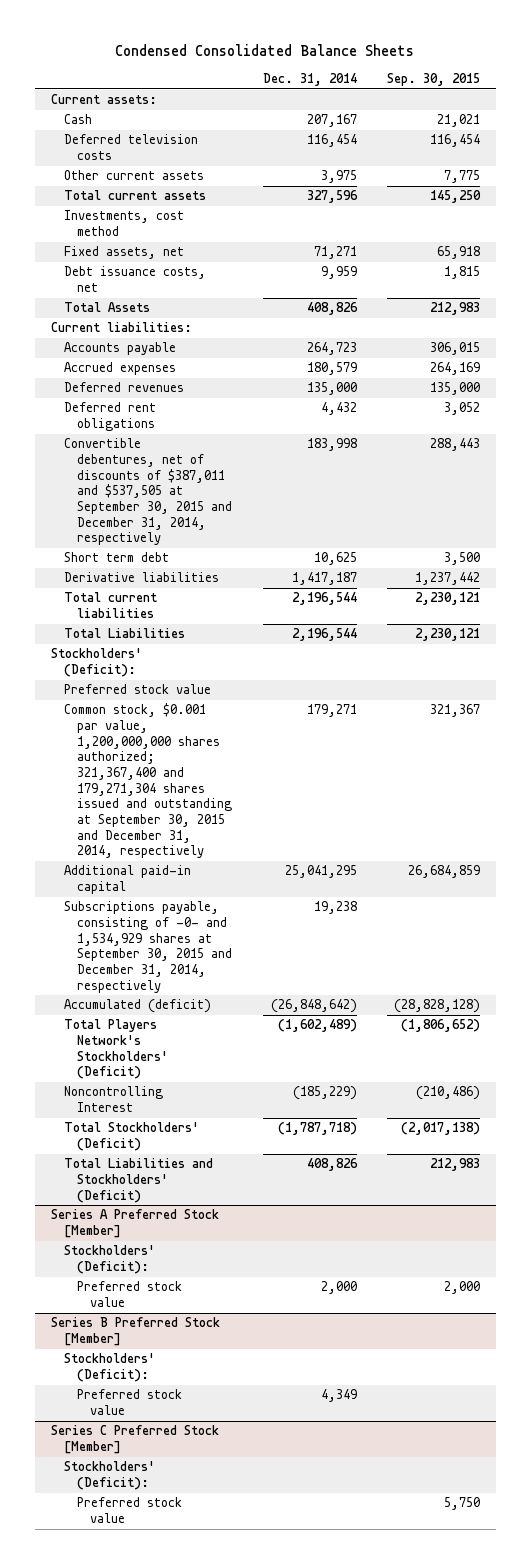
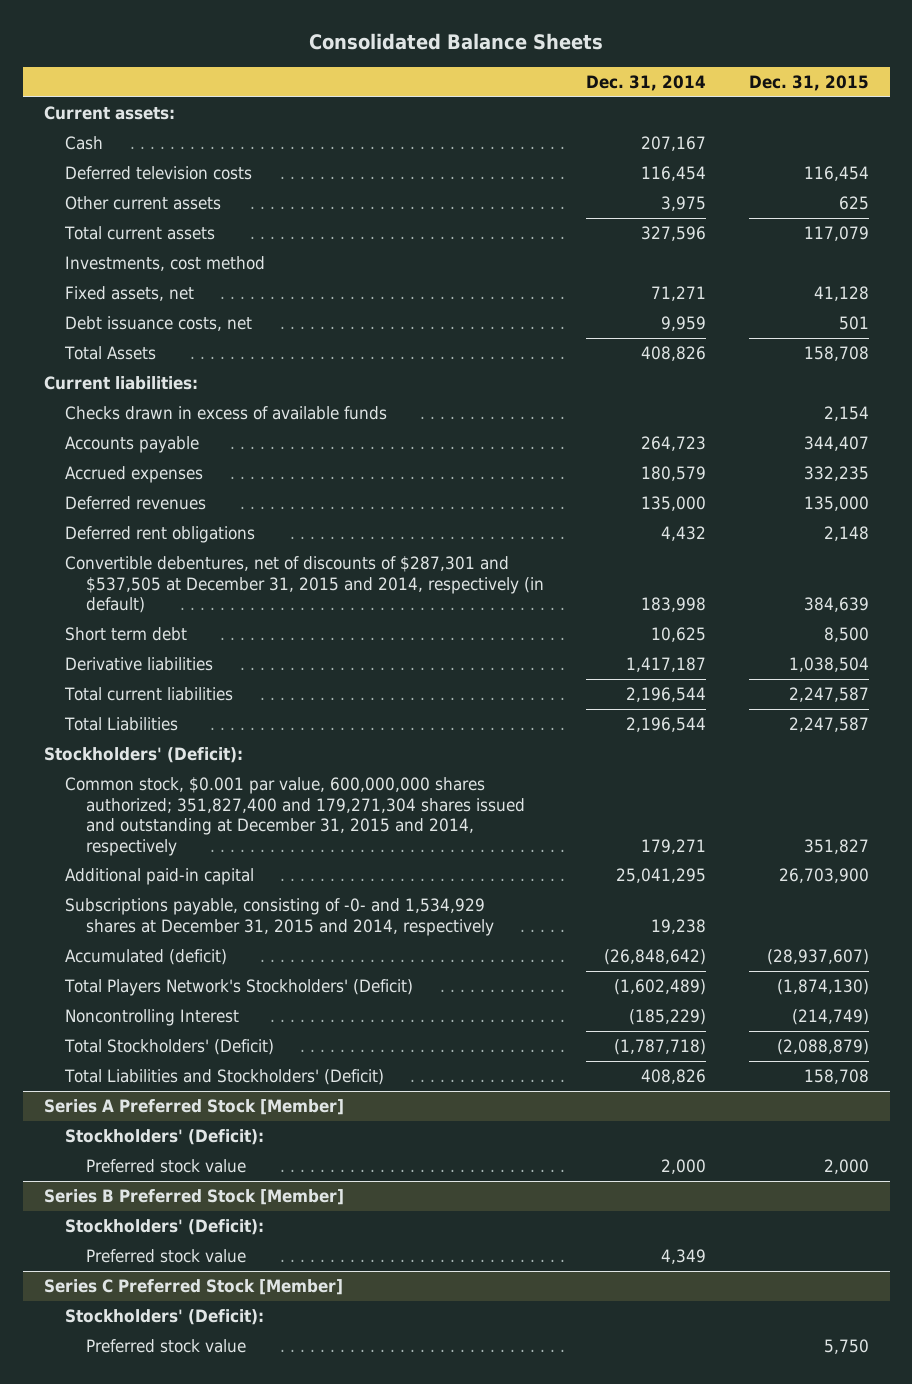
[115,43,415,56] Condensed Consolidated Balance Sheets -> [309,33,604,51] Consolidated Balance Sheets
[387,73,481,87] Sep. 30, 2015 -> none
none -> [748,74,869,91] Dec. 31, 2015
none -> [65,406,388,421] Checks drawn in excess of available funds
[63,438,233,546] Convertible debentures, net of discounts of $387,011 and $537,505 at September 30, 2015 and December 31, 2014, respectively -> [65,556,545,614] Convertible debentures, net of discounts of $287,301 and $537,505 at December 31, 2015 and 2014, respectively (in default)
[63,684,211,695] Preferred stock value -> none
[63,703,233,859] Common stock, $0.001 par value, 1,200,000,000 shares authorized; 321,367,400 and 179,271,304 shares issued and outstanding at September 30, 2015 and December 31, 2014, respectively -> [65,777,526,856] Common stock, $0.001 par value, 600,000,000 shares authorized; 351,827,400 and 179,271,304 shares issued and outstanding at December 31, 2015 and 2014, respectively
[63,901,233,993] Subscriptions payable, consisting of -0- and 1,534,929 shares at September 30, 2015 and December 31, 2014, respectively -> [65,898,495,936] Subscriptions payable, consisting of -0- and 1,534,929 shares at December 31, 2015 and 2014, respectively

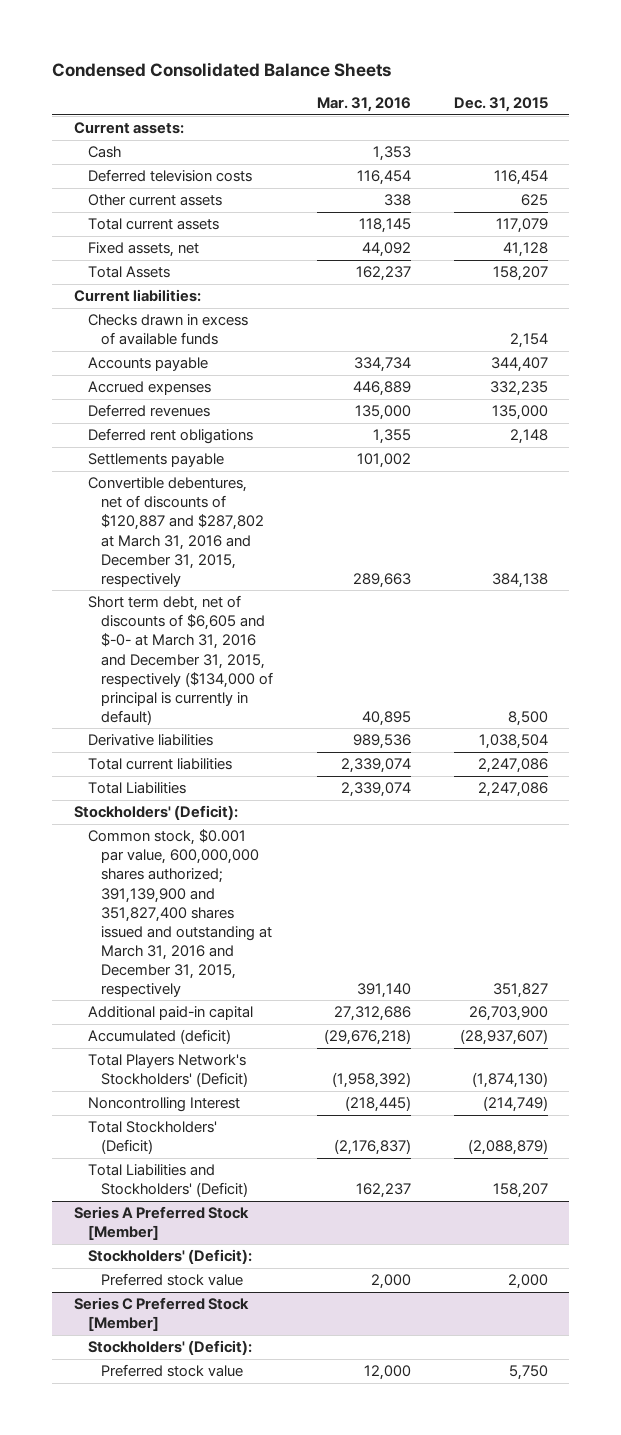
[309,33,604,51] Consolidated Balance Sheets -> [52,61,392,77] Condensed Consolidated Balance Sheets
[586,74,707,91] Dec. 31, 2014 -> none
none -> [316,97,411,113] Mar. 31, 2016
[65,256,266,272] Investments, cost method -> none
[65,316,253,332] Debt issuance costs, net -> none
[803,346,869,362] 158,708 -> [492,266,548,282] 158,207
none -> [87,453,224,468] Settlements payable
[65,556,545,614] Convertible debentures, net of discounts of $287,301 and $537,505 at December 31, 2015 and 2014, respectively (in default) -> [87,477,265,587] Convertible debentures, net of discounts of $120,887 and $287,802 at March 31, 2016 and December 31, 2015, respectively
[803,597,869,613] 384,639 -> [491,572,548,588] 384,138
[65,627,188,642] Short term debt -> [87,595,274,725] Short term debt, net of discounts of $6,605 and $-0- at March 31, 2016 and December 31, 2015, respectively ($134,000 of principal is currently in default)
[788,687,869,703] 2,247,587 -> [477,758,548,774] 2,247,086
[788,717,869,733] 2,247,587 -> [477,782,548,798] 2,247,086
[65,777,526,856] Common stock, $0.001 par value, 600,000,000 shares authorized; 351,827,400 and 179,271,304 shares issued and outstanding at December 31, 2015 and 2014, respectively -> [87,829,273,997] Common stock, $0.001 par value, 600,000,000 shares authorized; 391,139,900 and 351,827,400 shares issued and outstanding at March 31, 2016 and December 31, 2015, respectively
[65,898,495,936] Subscriptions payable, consisting of -0- and 1,534,929 shares at December 31, 2015 and 2014, respectively -> none
[803,1069,869,1085] 158,708 -> [492,1183,548,1199] 158,207
[43,1189,344,1206] Series B Preferred Stock [Member] -> none
[65,1219,265,1236] Stockholders' (Deficit): -> none
[86,1249,247,1264] Preferred stock value -> none

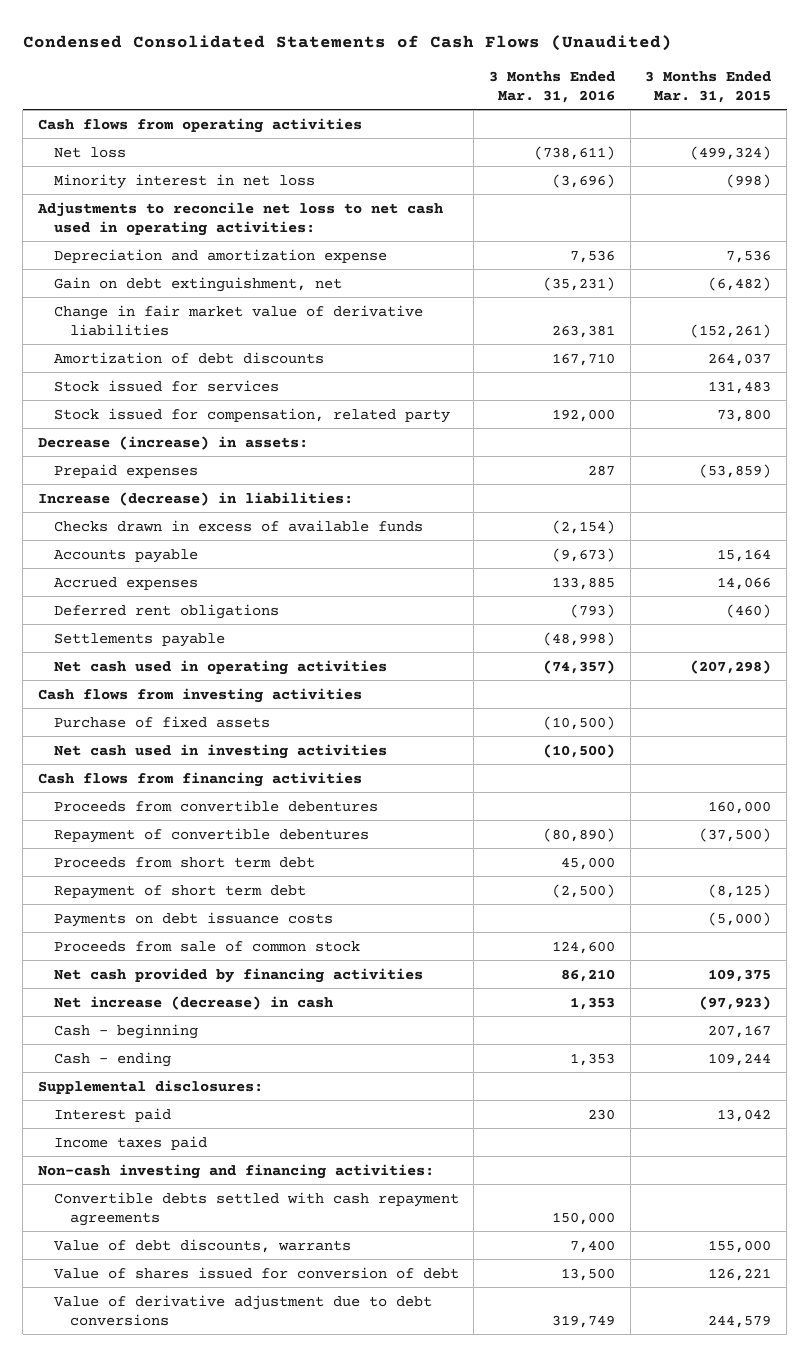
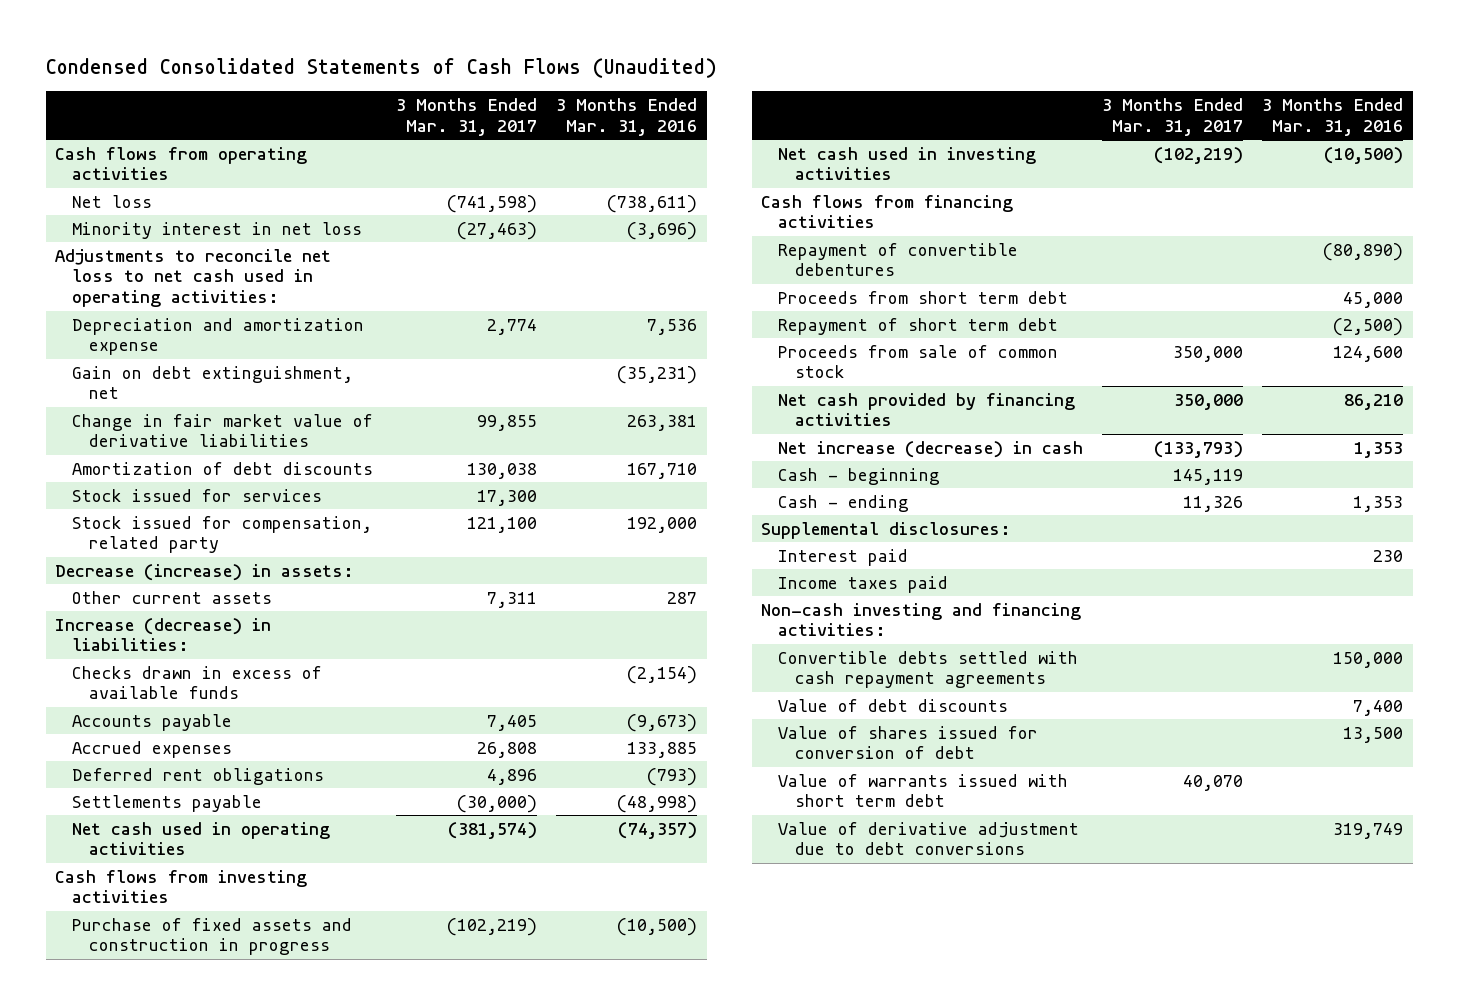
[645,70,772,103] 3 Months Ended Mar. 31, 2015 -> none
none -> [396,98,538,136] 3 Months Ended Mar. 31, 2017
[53,463,198,478] Prepaid expenses -> [72,590,273,604] Other current assets
[53,715,270,728] Purchase of fixed assets -> [72,917,353,956] Purchase of fixed assets and construction in progress
[53,799,378,812] Proceeds from convertible debentures -> none
[53,911,333,927] Payments on debt issuance costs -> none
[53,1238,351,1253] Value of debt discounts, warrants -> [778,698,1009,712] Value of debt discounts
none -> [778,773,1069,808] Value of warrants issued with short term debt

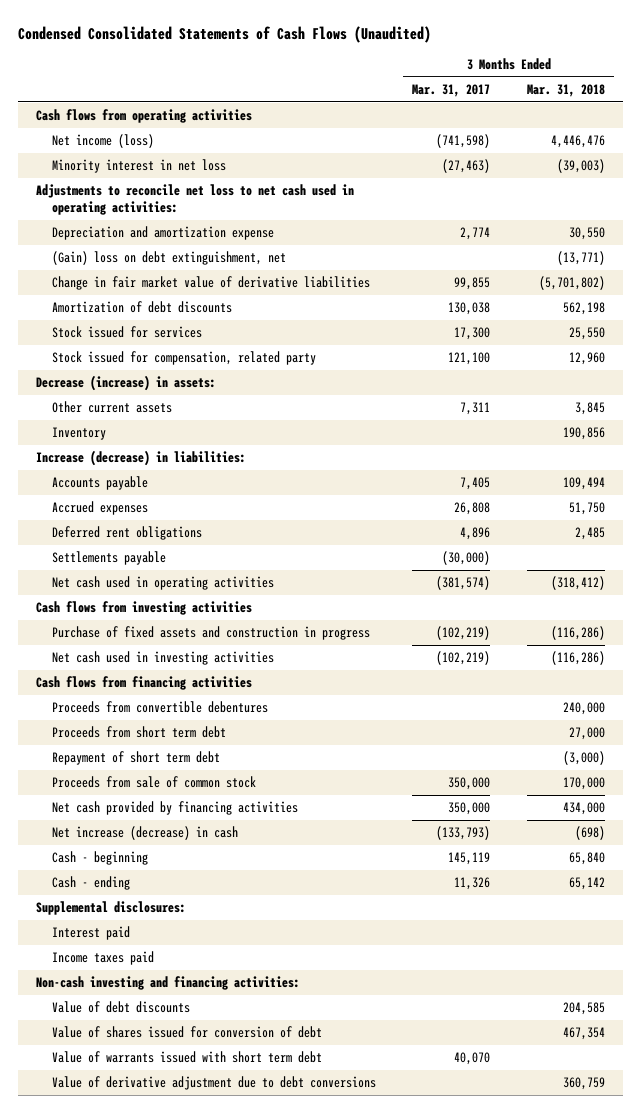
[556,98,698,136] 3 Months Ended Mar. 31, 2016 -> none
none -> [526,84,605,98] Mar. 31, 2018
[72,194,153,208] Net loss -> [51,134,154,149] Net income (loss)
[72,365,354,400] Gain on debt extinguishment, net -> [51,251,286,266] (Gain) loss on debt extinguishment, net
none -> [51,427,106,441] Inventory
[72,665,323,700] Checks drawn in excess of available funds -> none
[778,242,1019,277] Repayment of convertible debentures -> none
none -> [51,701,268,714] Proceeds from convertible debentures
[778,650,1079,689] Convertible debts settled with cash repayment agreements -> none

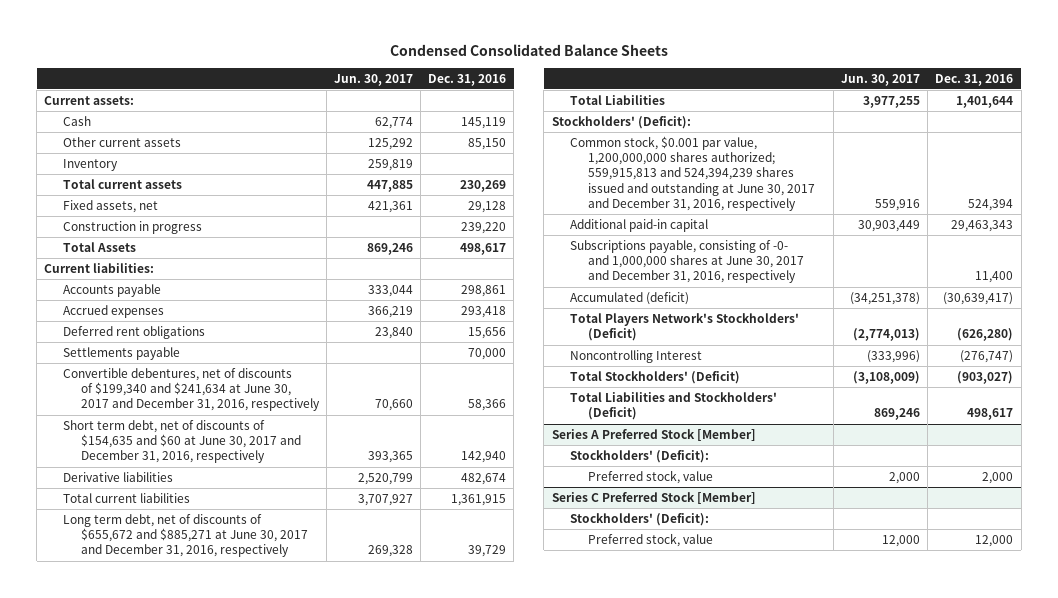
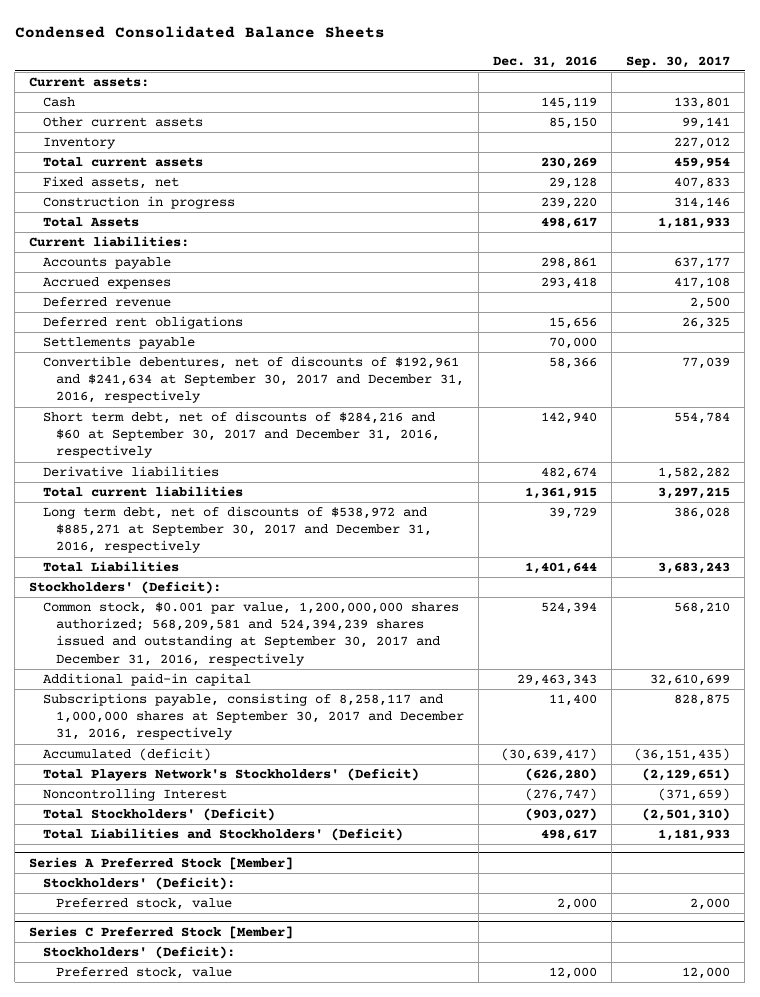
[334,73,414,86] Jun. 30, 2017 -> none
none -> [626,55,731,68] Sep. 30, 2017
none -> [42,297,171,308] Deferred revenue
[62,368,320,412] Convertible debentures, net of discounts of $199,340 and $241,634 at June 30, 2017 and December 31, 2016, respectively -> [42,356,465,404] Convertible debentures, net of discounts of $192,961 and $241,634 at September 30, 2017 and December 31, 2016, respectively
[62,420,301,464] Short term debt, net of discounts of $154,635 and $60 at June 30, 2017 and December 31, 2016, respectively -> [42,411,441,459] Short term debt, net of discounts of $284,216 and $60 at September 30, 2017 and December 31, 2016, respectively
[62,514,308,558] Long term debt, net of discounts of $655,672 and $885,271 at June 30, 2017 and December 31, 2016, respectively -> [42,506,433,554] Long term debt, net of discounts of $538,972 and $885,271 at September 30, 2017 and December 31, 2016, respectively
[569,136,816,211] Common stock, $0.001 par value, 1,200,000,000 shares authorized; 559,915,813 and 524,394,239 shares issued and outstanding at June 30, 2017 and December 31, 2016, respectively -> [42,602,459,666] Common stock, $0.001 par value, 1,200,000,000 shares authorized; 568,209,581 and 524,394,239 shares issued and outstanding at September 30, 2017 and December 31, 2016, respectively
[569,240,805,284] Subscriptions payable, consisting of -0- and 1,000,000 shares at June 30, 2017 and December 31, 2016, respectively -> [42,693,465,741] Subscriptions payable, consisting of 8,258,117 and 1,000,000 shares at September 30, 2017 and December 31, 2016, respectively

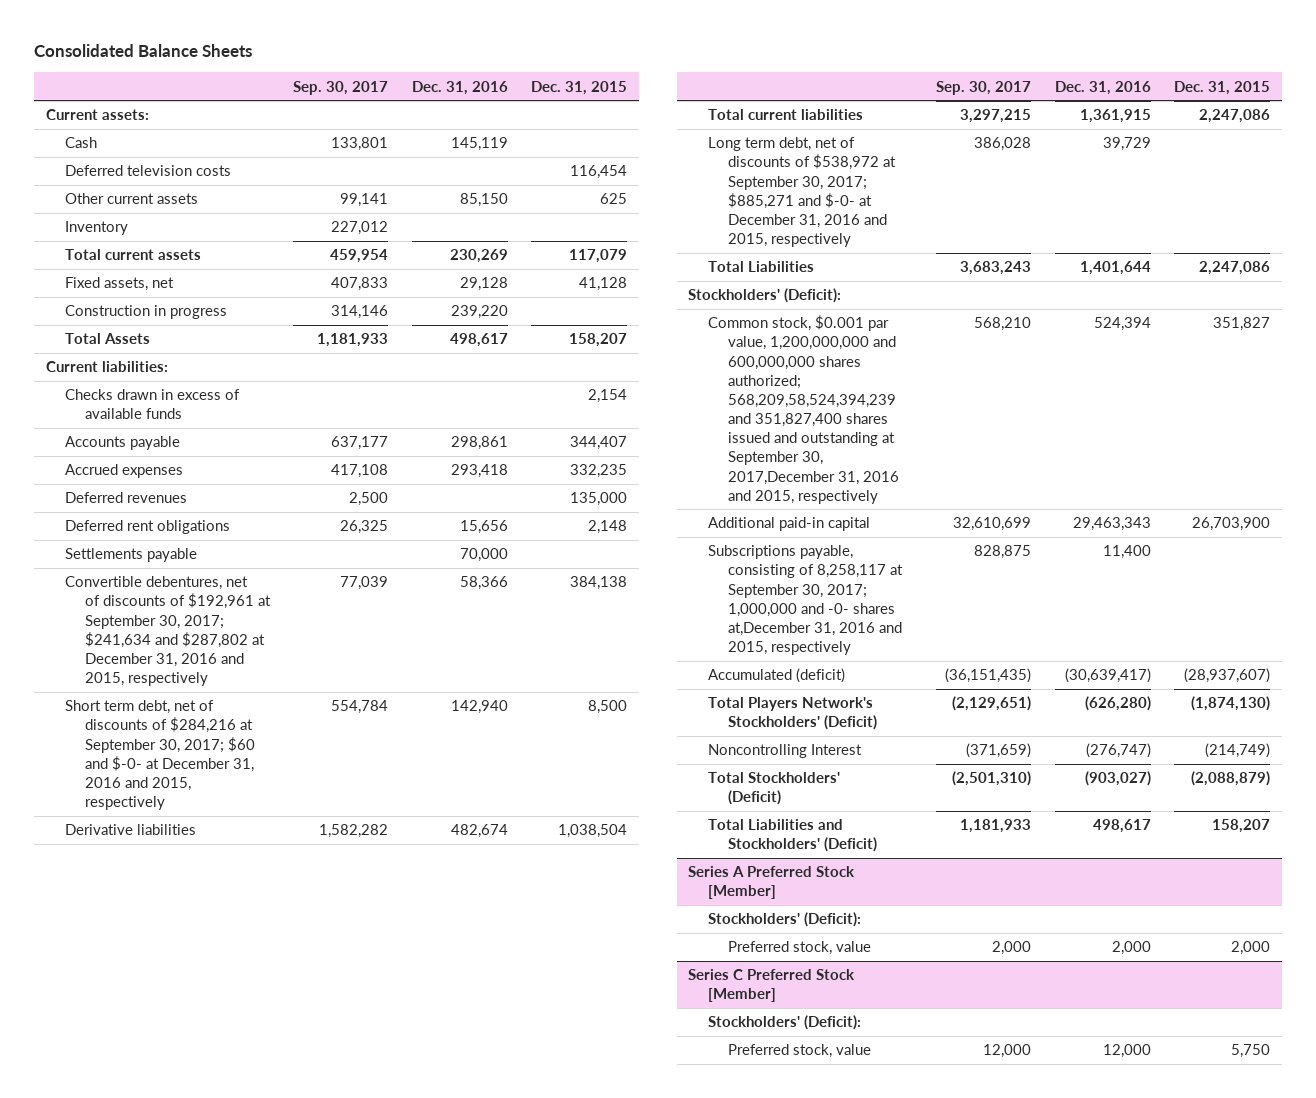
[14,25,385,38] Condensed Consolidated Balance Sheets -> [34,44,253,58] Consolidated Balance Sheets
none -> [531,80,628,95] Dec. 31, 2015
none -> [65,165,232,177] Deferred television costs
none -> [65,389,241,420] Checks drawn in excess of available funds
[42,297,171,308] Deferred revenue -> [65,492,188,504] Deferred revenues
[42,356,465,404] Convertible debentures, net of discounts of $192,961 and $241,634 at September 30, 2017 and December 31, 2016, respectively -> [65,576,271,687] Convertible debentures, net of discounts of $192,961 at September 30, 2017; $241,634 and $287,802 at December 31, 2016 and 2015, respectively
[42,411,441,459] Short term debt, net of discounts of $284,216 and $60 at September 30, 2017 and December 31, 2016, respectively -> [65,700,255,811] Short term debt, net of discounts of $284,216 at September 30, 2017; $60 and $-0- at December 31, 2016 and 2015, respectively
[42,506,433,554] Long term debt, net of discounts of $538,972 and $885,271 at September 30, 2017 and December 31, 2016, respectively -> [707,137,896,248] Long term debt, net of discounts of $538,972 at September 30, 2017; $885,271 and $-0- at December 31, 2016 and 2015, respectively
[42,602,459,666] Common stock, $0.001 par value, 1,200,000,000 shares authorized; 568,209,581 and 524,394,239 shares issued and outstanding at September 30, 2017 and December 31, 2016, respectively -> [707,315,899,504] Common stock, $0.001 par value, 1,200,000,000 and 600,000,000 shares authorized; 568,209,58,524,394,239 and 351,827,400 shares issued and outstanding at September 30, 2017,December 31, 2016 and 2015, respectively
[42,693,465,741] Subscriptions payable, consisting of 8,258,117 and 1,000,000 shares at September 30, 2017 and December 31, 2016, respectively -> [707,545,903,656] Subscriptions payable, consisting of 8,258,117 at September 30, 2017; 1,000,000 and -0- shares at,December 31, 2016 and 2015, respectively

